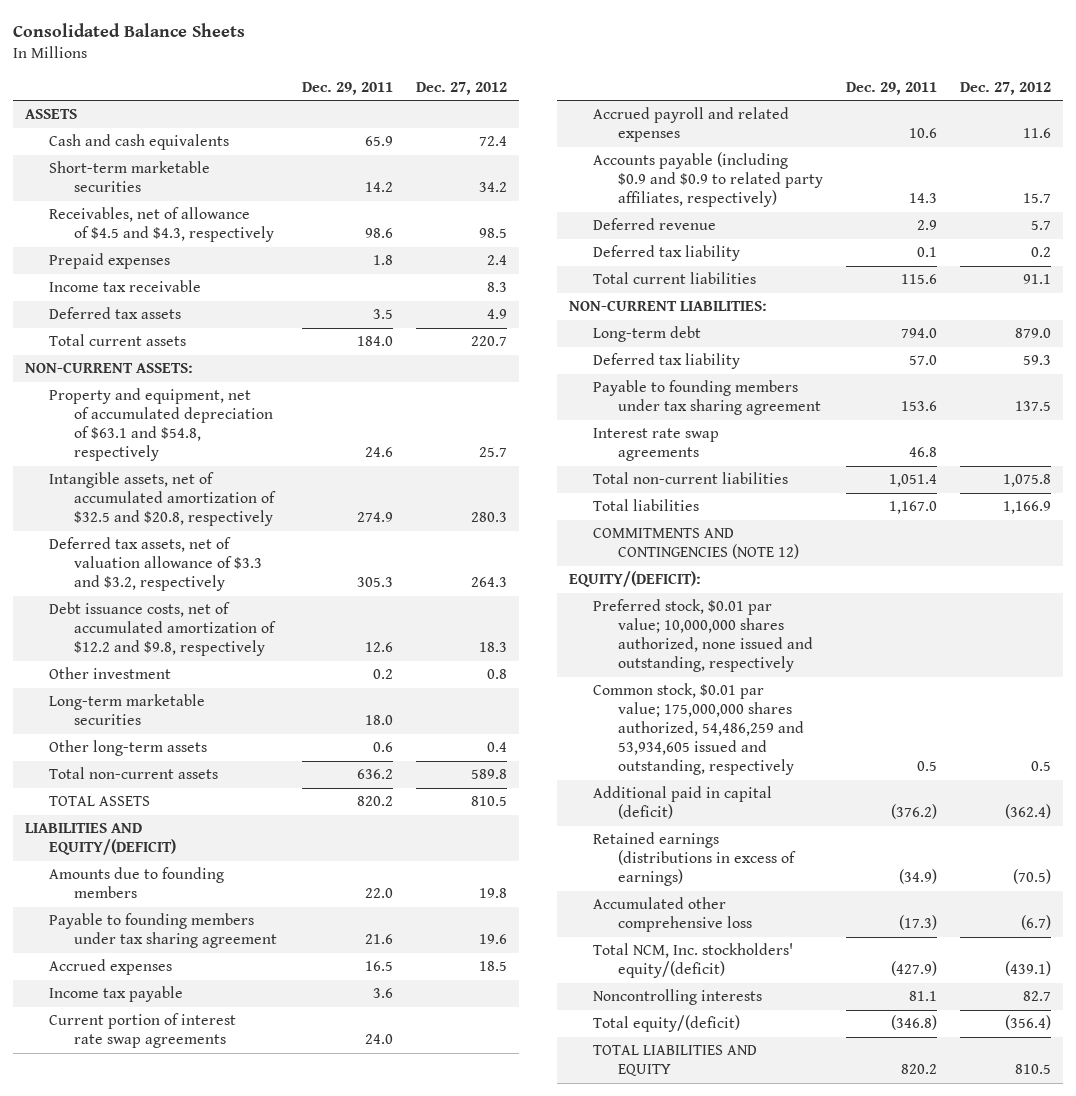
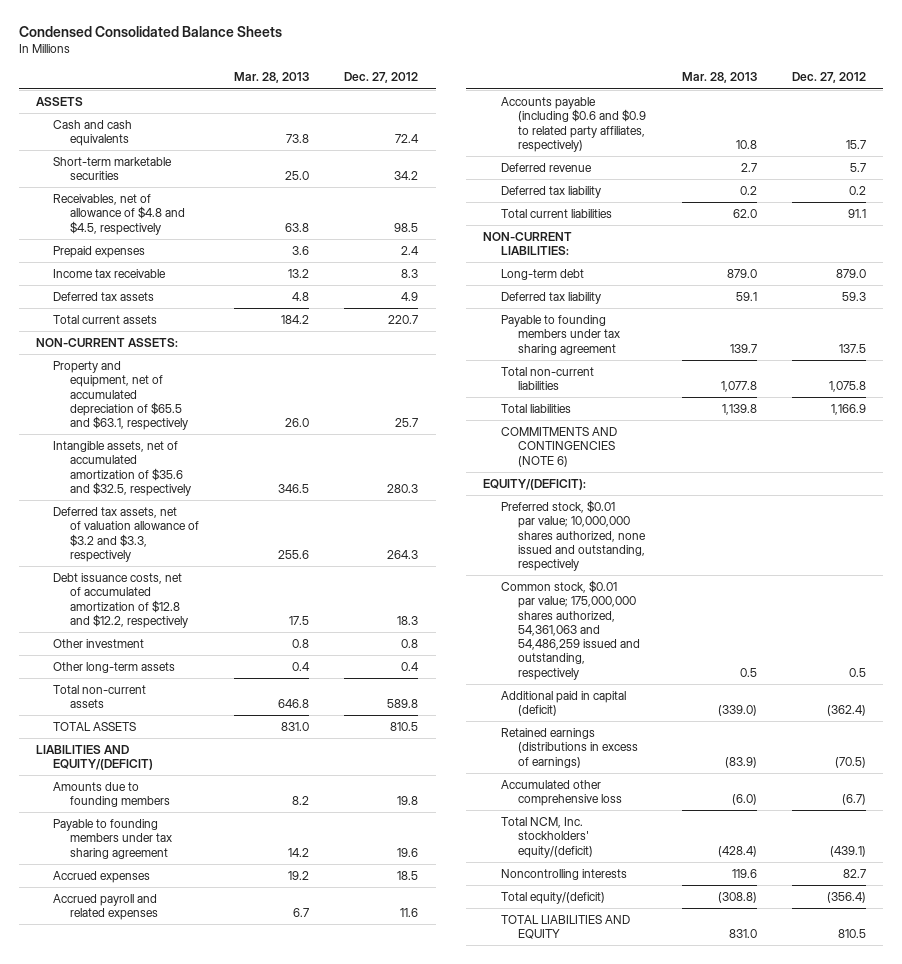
[13,23,246,38] Consolidated Balance Sheets -> [18,26,282,38] Condensed Consolidated Balance Sheets
[301,81,393,95] Dec. 29, 2011 -> none
none -> [234,72,310,84] Mar. 28, 2013
[49,207,274,243] Receivables, net of allowance of $4.5 and $4.3, respectively -> [53,193,186,235] Receivables, net of allowance of $4.8 and $4.5, respectively
[49,388,273,461] Property and equipment, net of accumulated depreciation of $63.1 and $54.8, respectively -> [53,360,189,431] Property and equipment, net of accumulated depreciation of $65.5 and $63.1, respectively
[49,472,276,527] Intangible assets, net of accumulated amortization of $32.5 and $20.8, respectively -> [53,440,192,496] Intangible assets, net of accumulated amortization of $35.6 and $32.5, respectively
[49,537,262,592] Deferred tax assets, net of valuation allowance of $3.3 and $3.2, respectively -> [53,506,200,562] Deferred tax assets, net of valuation allowance of $3.2 and $3.3, respectively
[49,602,276,657] Debt issuance costs, net of accumulated amortization of $12.2 and $9.8, respectively -> [53,572,189,628] Debt issuance costs, net of accumulated amortization of $12.8 and $12.2, respectively
[49,694,206,726] Long-term marketable securities -> none
[49,986,184,1003] Income tax payable -> none
[49,1013,237,1049] Current portion of interest rate swap agreements -> none
[593,152,823,208] Accounts payable (including $0.9 and $0.9 to related party affiliates, respectively) -> [500,96,646,152] Accounts payable (including $0.6 and $0.9 to related party affiliates, respectively)
[593,428,720,462] Interest rate swap agreements -> none
[593,528,799,560] COMMITMENTS AND CONTINGENCIES (NOTE 12) -> [500,426,617,467] COMMITMENTS AND CONTINGENCIES (NOTE 6)
[593,683,804,775] Common stock, $0.01 par value; 175,000,000 shares authorized, 54,486,259 and 53,934,605 issued and outstanding, respectively -> [500,579,640,680] Common stock, $0.01 par value; 175,000,000 shares authorized, 54,361,063 and 54,486,259 issued and outstanding, respectively

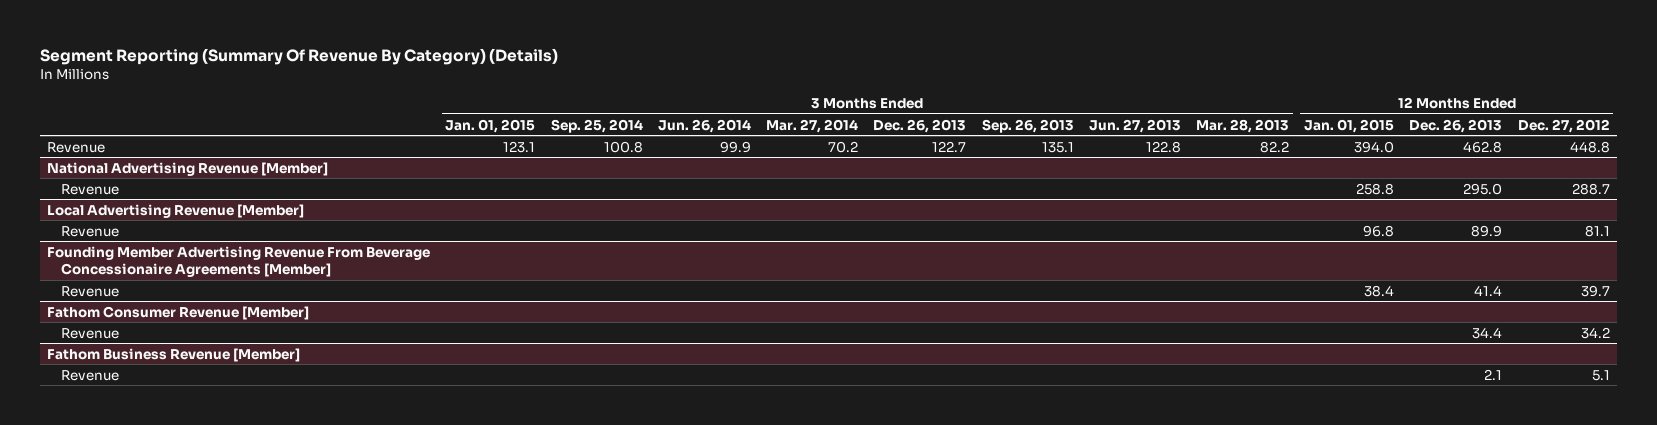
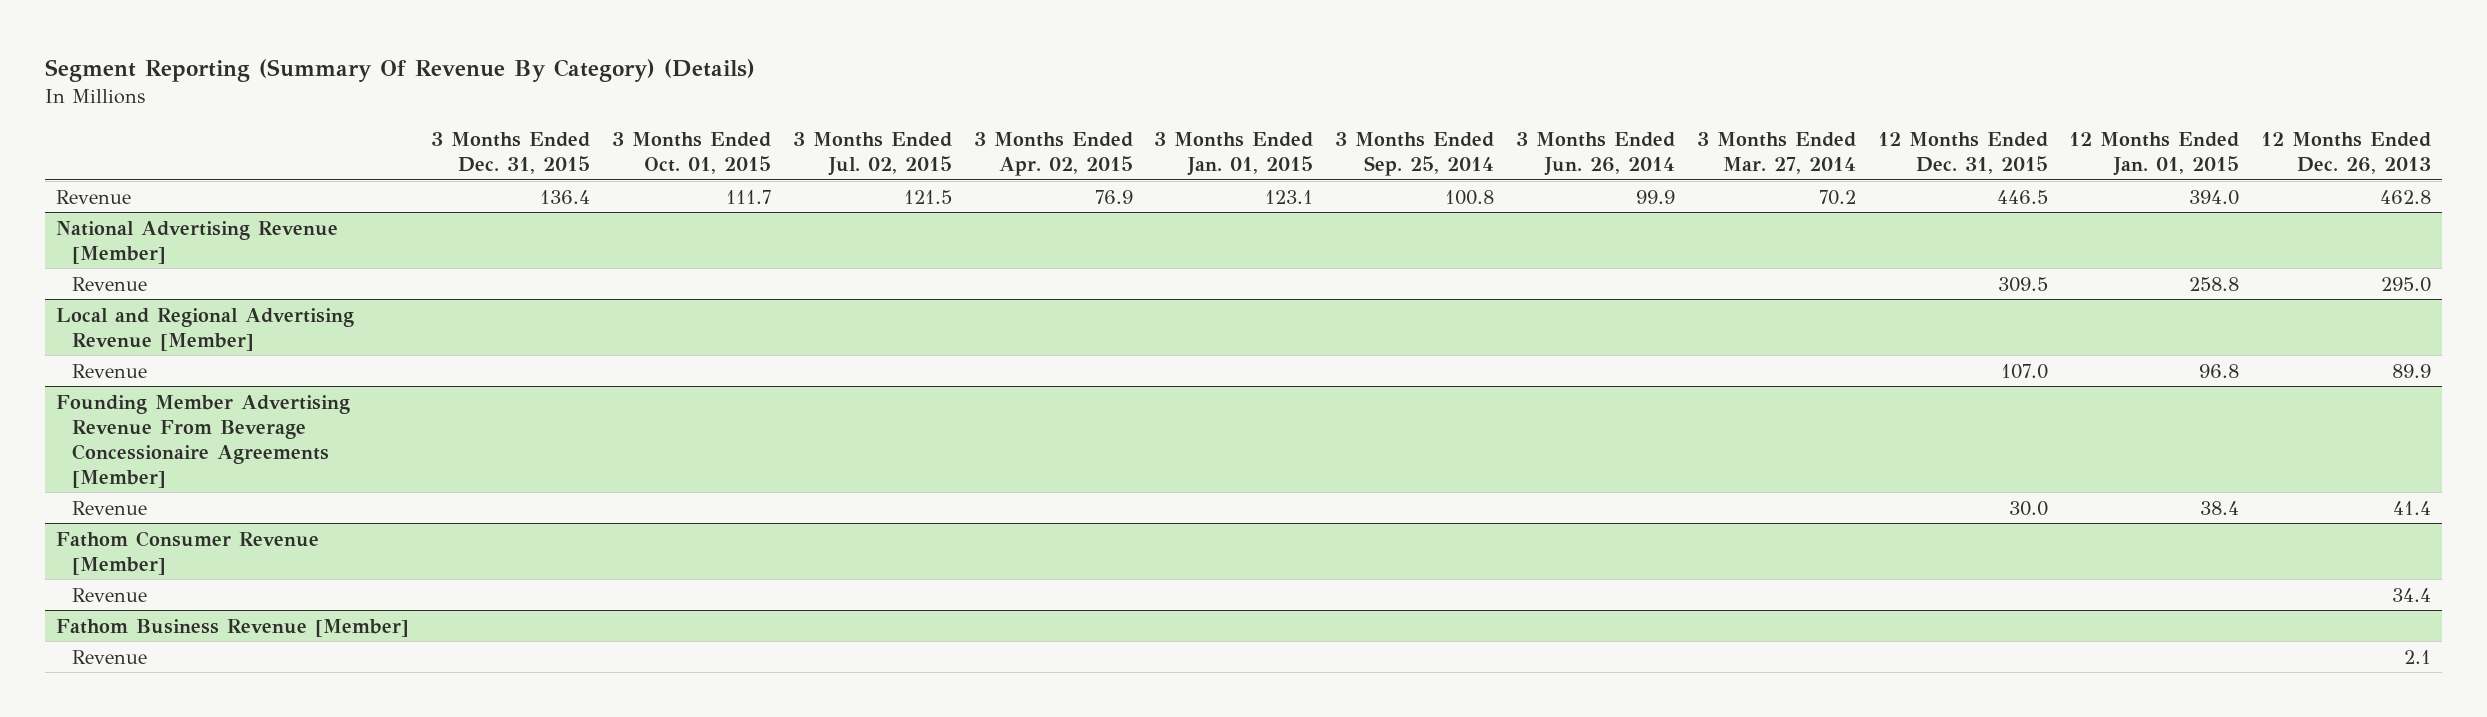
[873,118,967,133] Dec. 26, 2013 -> none
[981,118,1074,133] Sep. 26, 2013 -> none
[1088,118,1181,133] Jun. 27, 2013 -> none
[1195,118,1289,133] Mar. 28, 2013 -> none
[1517,118,1610,133] Dec. 27, 2012 -> none
none -> [431,132,591,175] 3 Months Ended Dec. 31, 2015
none -> [611,132,771,175] 3 Months Ended Oct. 01, 2015
none -> [792,132,952,177] 3 Months Ended Jul. 02, 2015
none -> [973,132,1133,177] 3 Months Ended Apr. 02, 2015
none -> [1877,132,2048,175] 12 Months Ended Dec. 31, 2015
[47,203,305,218] Local Advertising Revenue [Member] -> [56,307,355,351] Local and Regional Advertising Revenue [Member]

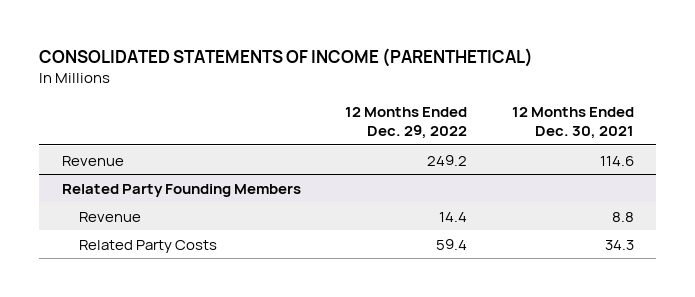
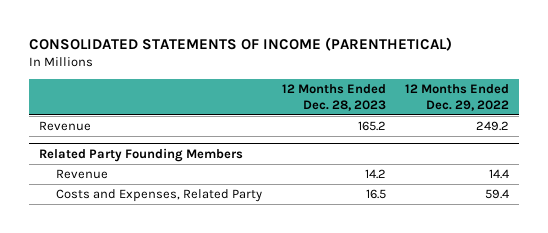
[511,107,634,139] 12 Months Ended Dec. 30, 2021 -> none
none -> [281,83,386,111] 12 Months Ended Dec. 28, 2023
[79,239,218,253] Related Party Costs -> [55,188,262,202] Costs and Expenses, Related Party

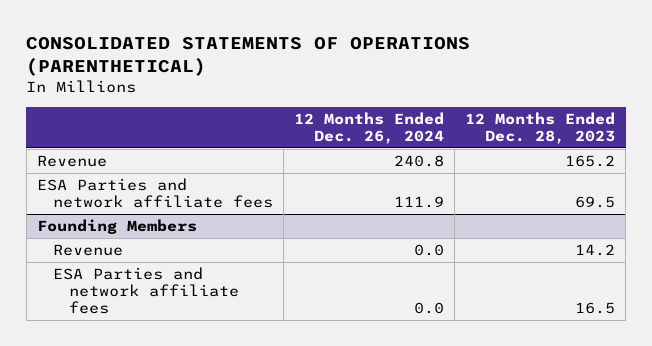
[28,36,452,51] CONSOLIDATED STATEMENTS OF INCOME (PARENTHETICAL) -> [26,37,471,77] CONSOLIDATED STATEMENTS OF OPERATIONS (PARENTHETICAL)
[405,83,510,111] 12 Months Ended Dec. 29, 2022 -> none
none -> [294,111,445,145] 12 Months Ended Dec. 26, 2024
none -> [37,178,273,209] ESA Parties and network affiliate fees
[38,147,243,162] Related Party Founding Members -> [37,219,198,235] Founding Members
[55,188,262,202] Costs and Expenses, Related Party -> [52,267,239,315] ESA Parties and network affiliate fees

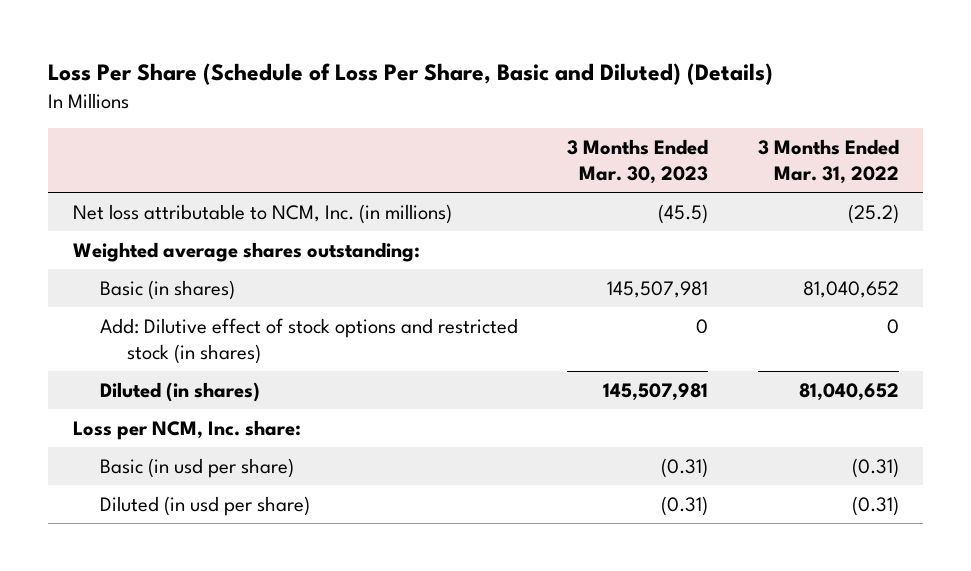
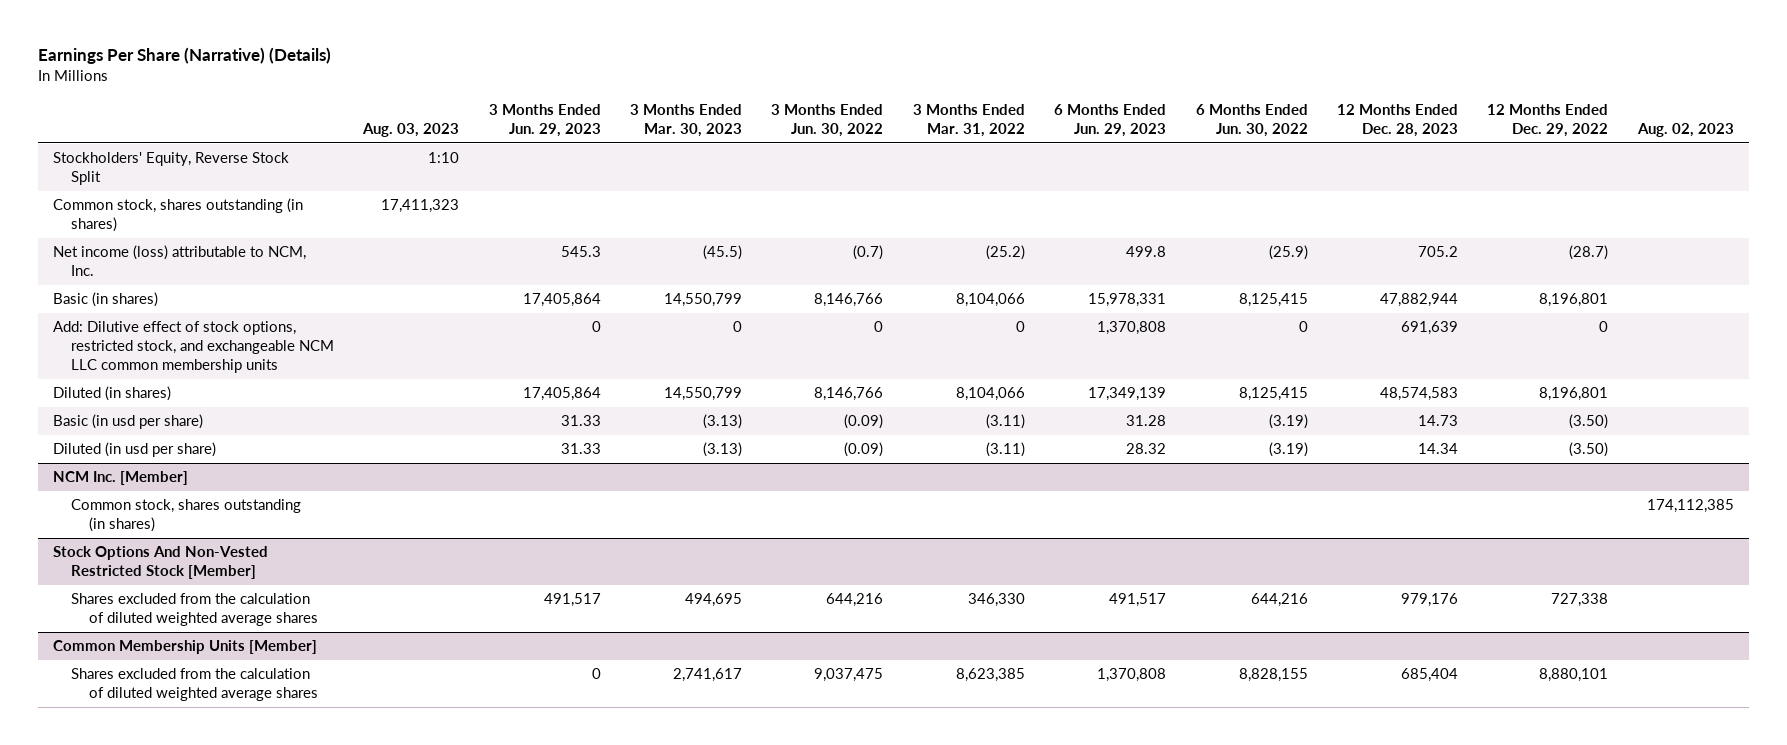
[47,62,773,85] Loss Per Share (Schedule of Loss Per Share, Basic and Diluted) (Details) -> [38,47,332,65] Earnings Per Share (Narrative) (Details)
none -> [362,123,460,138] Aug. 03, 2023
none -> [488,104,601,138] 3 Months Ended Jun. 29, 2023
none -> [771,104,884,138] 3 Months Ended Jun. 30, 2022
none -> [1054,104,1167,138] 6 Months Ended Jun. 29, 2023
none -> [1195,104,1308,138] 6 Months Ended Jun. 30, 2022
none -> [1337,104,1459,138] 12 Months Ended Dec. 28, 2023
none -> [1487,104,1609,138] 12 Months Ended Dec. 29, 2022
none -> [1636,123,1734,138] Aug. 02, 2023
[72,241,420,262] Weighted average shares outstanding: -> none
[72,419,301,440] Loss per NCM, Inc. share: -> none
none -> [53,152,290,186] Stockholders' Equity, Reverse Stock Split
none -> [53,198,304,233] Common stock, shares outstanding (in shares)
[72,203,452,224] Net loss attributable to NCM, Inc. (in millions) -> [53,245,307,277] Net income (loss) attributable to NCM, Inc.
[607,280,709,298] 145,507,981 -> [664,293,743,308] 14,550,799
[802,280,899,298] 81,040,652 -> [955,293,1025,308] 8,104,066
[99,317,518,364] Add: Dilutive effect of stock options and restricted stock (in shares) -> [53,321,334,374] Add: Dilutive effect of stock options, restricted stock, and exchangeable NCM LLC common membership units
[603,382,709,401] 145,507,981 -> [664,387,743,402] 14,550,799
[798,382,899,401] 81,040,652 -> [955,387,1025,402] 8,104,066
[661,457,709,478] (0.31) -> [703,414,743,430] (3.13)
[851,457,899,478] (0.31) -> [985,414,1025,430] (3.11)
[661,495,709,516] (0.31) -> [703,442,743,458] (3.13)
[851,495,899,516] (0.31) -> [985,442,1025,458] (3.11)
none -> [53,471,189,486] NCM Inc. [Member]
none -> [70,499,301,533] Common stock, shares outstanding (in shares)
none -> [53,546,269,580] Stock Options And Non-Vested Restricted Stock [Member]
none -> [70,593,318,627] Shares excluded from the calculation of diluted weighted average shares
none -> [53,640,318,655] Common Membership Units [Member]
none -> [70,668,318,702] Shares excluded from the calculation of diluted weighted average shares

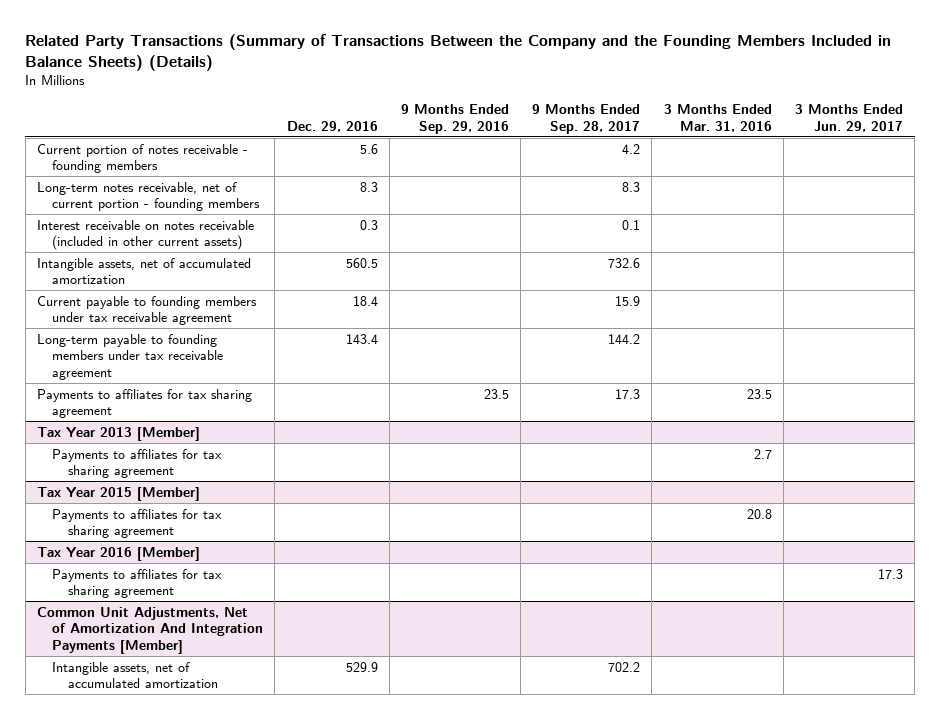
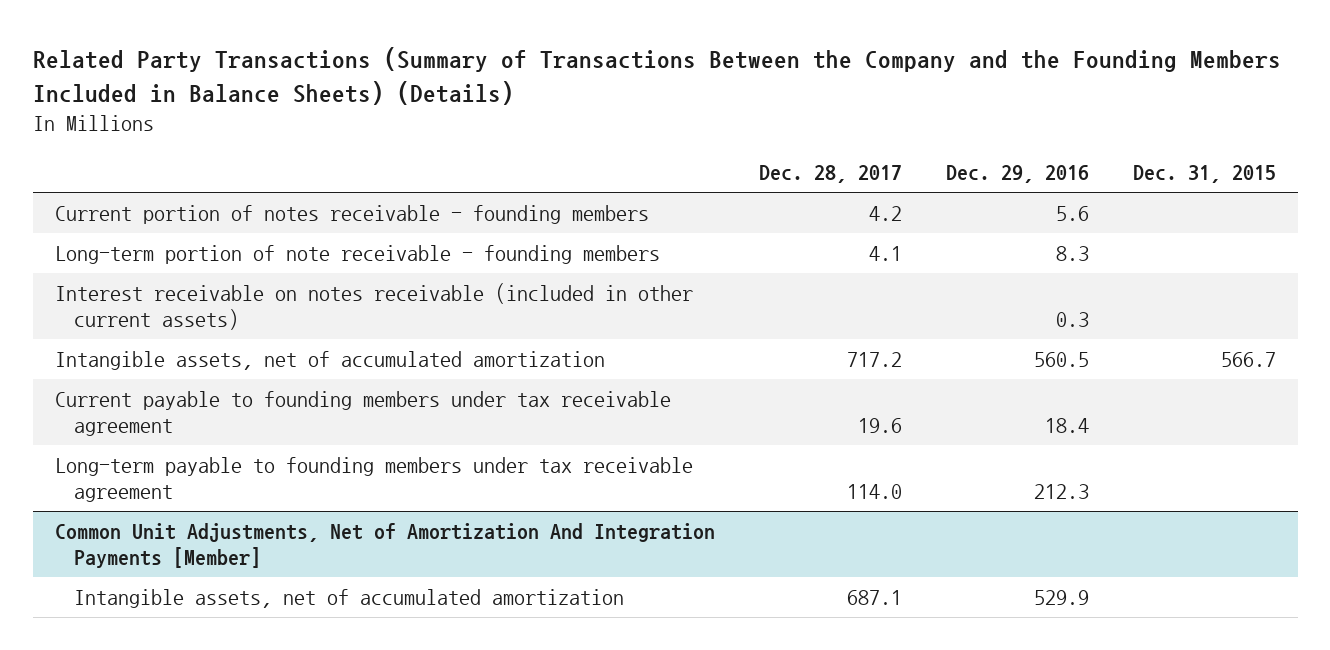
[400,104,509,134] 9 Months Ended Sep. 29, 2016 -> none
[532,104,641,134] 9 Months Ended Sep. 28, 2017 -> none
[663,104,772,132] 3 Months Ended Mar. 31, 2016 -> none
[794,104,903,132] 3 Months Ended Jun. 29, 2017 -> none
none -> [758,165,902,184] Dec. 28, 2017
none -> [1132,165,1276,184] Dec. 31, 2015
[36,181,261,212] Long-term notes receivable, net of current portion - founding members -> [54,245,660,265] Long-term portion of note receivable - founding members
[36,388,252,419] Payments to affiliates for tax sharing agreement -> none
[36,426,200,441] Tax Year 2013 [Member] -> none
[52,448,223,479] Payments to affiliates for tax sharing agreement -> none
[36,486,200,501] Tax Year 2015 [Member] -> none
[52,508,223,539] Payments to affiliates for tax sharing agreement -> none
[36,546,200,561] Tax Year 2016 [Member] -> none
[52,568,223,599] Payments to affiliates for tax sharing agreement -> none
[345,333,378,344] 143.4 -> [1033,483,1089,499] 212.3

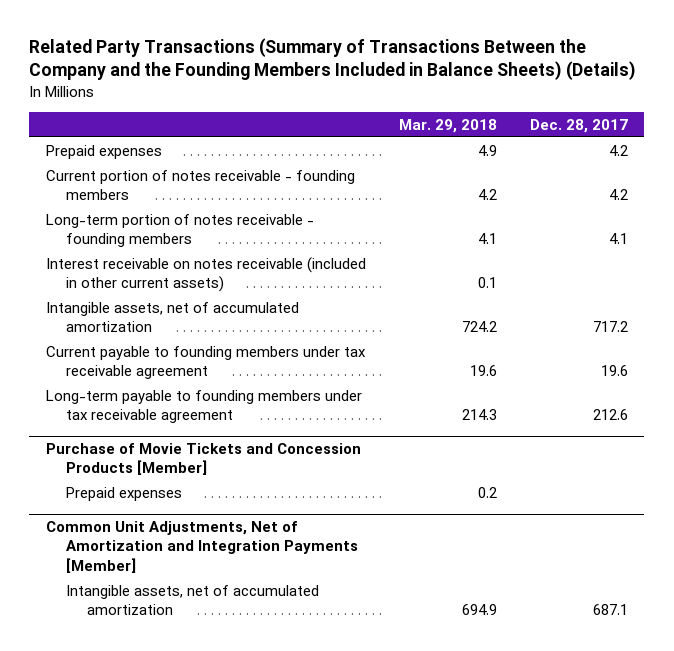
[945,165,1089,184] Dec. 29, 2016 -> none
[1132,165,1276,184] Dec. 31, 2015 -> none
none -> [398,118,497,133] Mar. 29, 2018
none -> [45,144,162,159] Prepaid expenses
[54,245,660,265] Long-term portion of note receivable - founding members -> [45,213,314,247] Long-term portion of notes receivable - founding members
[846,483,902,499] 114.0 -> [592,408,628,420] 212.6
none -> [45,443,361,476] Purchase of Movie Tickets and Concession Products [Member]
none -> [66,486,183,501] Prepaid expenses
[54,523,715,568] Common Unit Adjustments, Net of Amortization And Integration Payments [Member] -> [45,521,359,573] Common Unit Adjustments, Net of Amortization and Integration Payments [Member]

